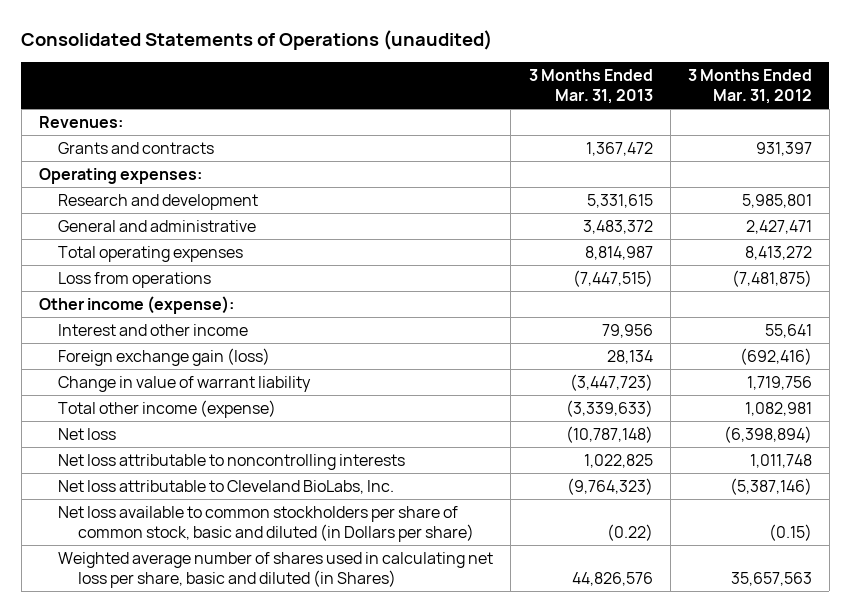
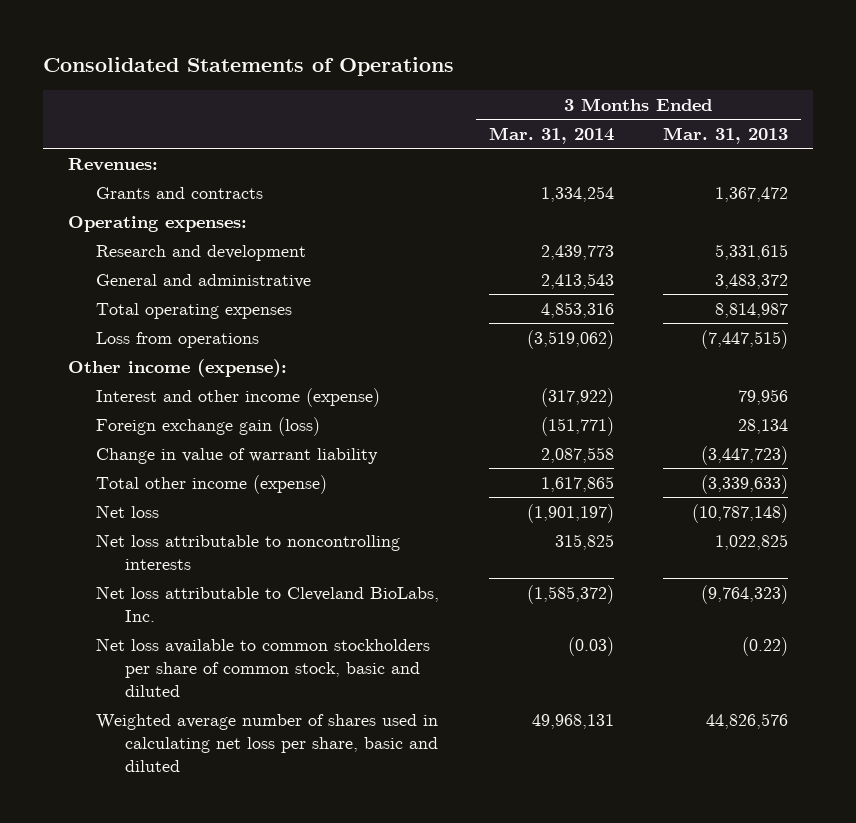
[21,30,493,51] Consolidated Statements of Operations (unaudited) -> [43,56,455,76] Consolidated Statements of Operations
[687,69,812,104] 3 Months Ended Mar. 31, 2012 -> none
none -> [488,126,614,144] Mar. 31, 2014
[58,324,249,337] Interest and other income -> [96,387,381,407] Interest and other income (expense)
[58,506,474,542] Net loss available to common stockholders per share of common stock, basic and diluted (in Dollars per share) -> [96,637,431,698] Net loss available to common stockholders per share of common stock, basic and diluted
[58,552,494,588] Weighted average number of shares used in calculating net loss per share, basic and diluted (in Shares) -> [96,713,439,773] Weighted average number of shares used in calculating net loss per share, basic and diluted

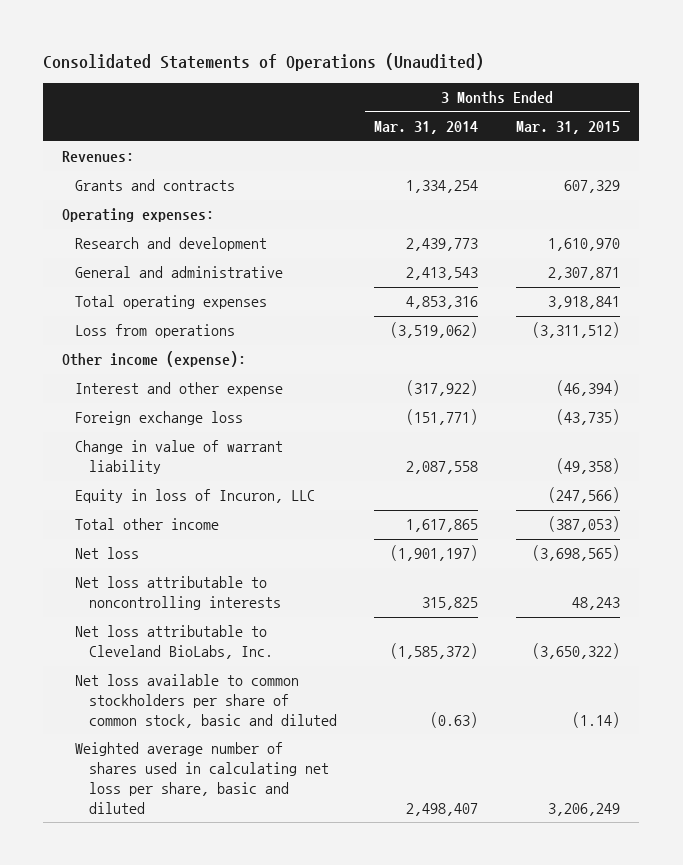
[43,56,455,76] Consolidated Statements of Operations -> [43,53,485,72] Consolidated Statements of Operations (Unaudited)
[663,126,789,144] Mar. 31, 2013 -> none
none -> [516,121,621,135] Mar. 31, 2015
[96,387,381,407] Interest and other income (expense) -> [75,382,284,397] Interest and other expense
[96,416,321,436] Foreign exchange gain (loss) -> [75,411,244,426] Foreign exchange loss
none -> [75,489,316,504] Equity in loss of Incuron, LLC
[96,474,328,494] Total other income (expense) -> [75,518,220,531] Total other income
[567,636,614,656] (0.03) -> [430,711,479,728] (0.63)
[531,713,614,729] 49,968,131 -> [406,802,479,816] 2,498,407

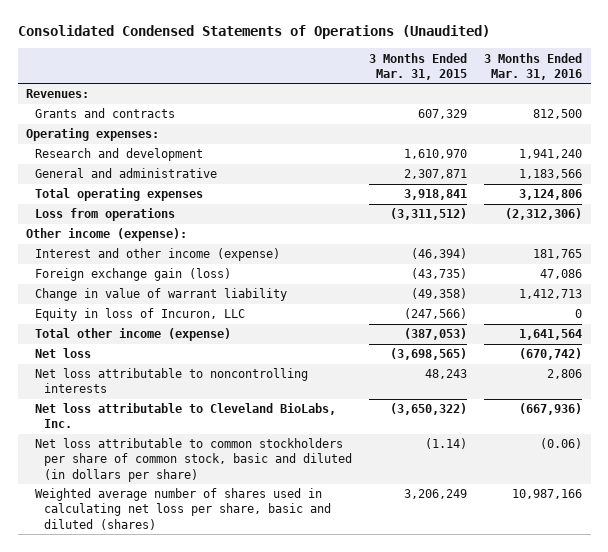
[43,53,485,72] Consolidated Statements of Operations (Unaudited) -> [17,25,490,40] Consolidated Condensed Statements of Operations (Unaudited)
[374,121,479,135] Mar. 31, 2014 -> none
none -> [484,52,583,80] 3 Months Ended Mar. 31, 2016
[75,382,284,397] Interest and other expense -> [35,248,281,262] Interest and other income (expense)
[75,411,244,426] Foreign exchange loss -> [35,268,232,282] Foreign exchange gain (loss)
[75,518,220,531] Total other income -> [35,328,232,342] Total other income (expense)
[75,674,337,728] Net loss available to common stockholders per share of common stock, basic and diluted -> [35,438,353,482] Net loss attributable to common stockholders per share of common stock, basic and diluted (in dollars per share)
[75,742,329,814] Weighted average number of shares used in calculating net loss per share, basic and diluted -> [35,488,332,530] Weighted average number of shares used in calculating net loss per share, basic and diluted (shares)

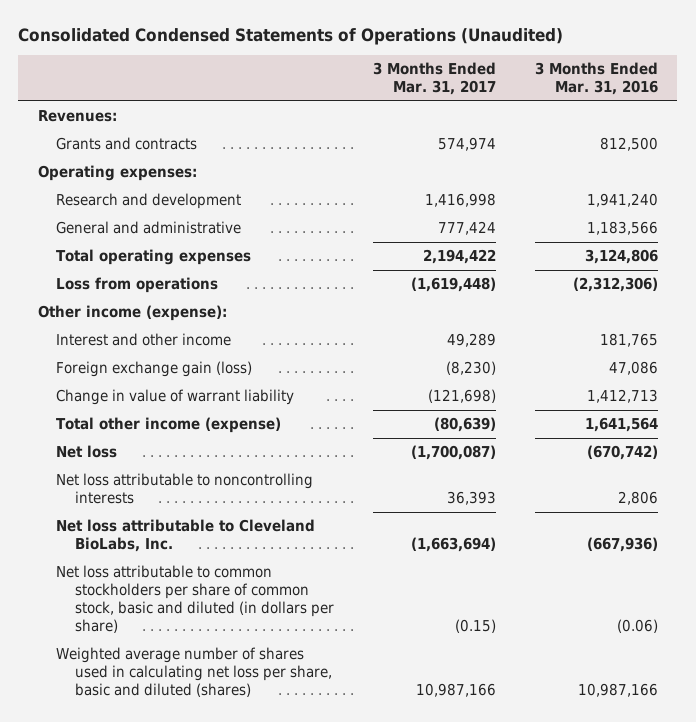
[369,52,468,80] 3 Months Ended Mar. 31, 2015 -> none
none -> [372,62,496,96] 3 Months Ended Mar. 31, 2017
[35,248,281,262] Interest and other income (expense) -> [56,333,232,347] Interest and other income
[35,308,246,322] Equity in loss of Incuron, LLC -> none

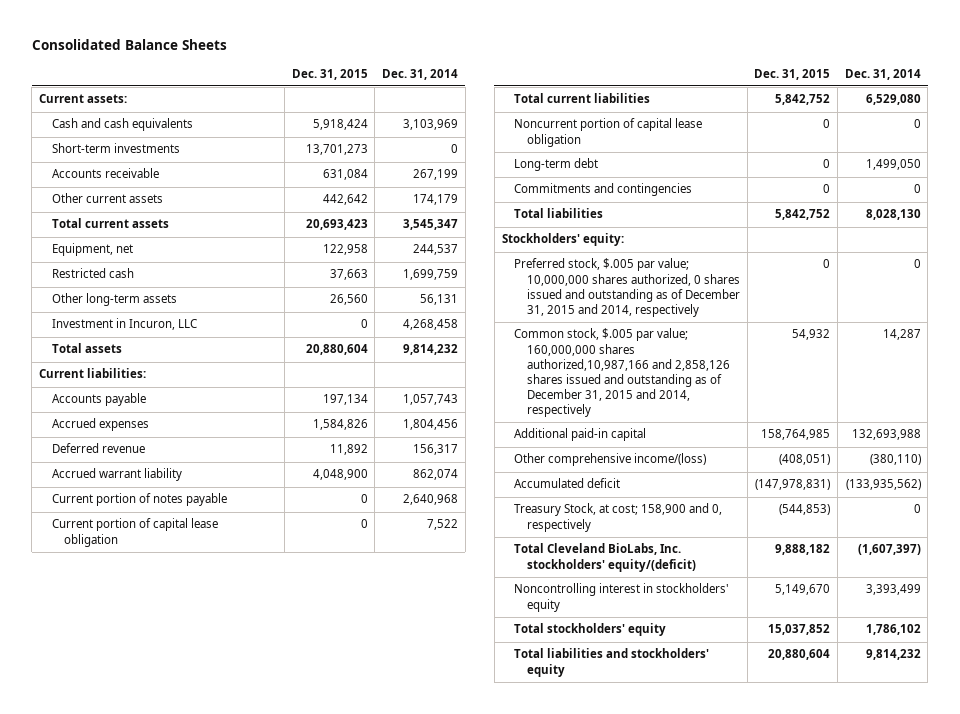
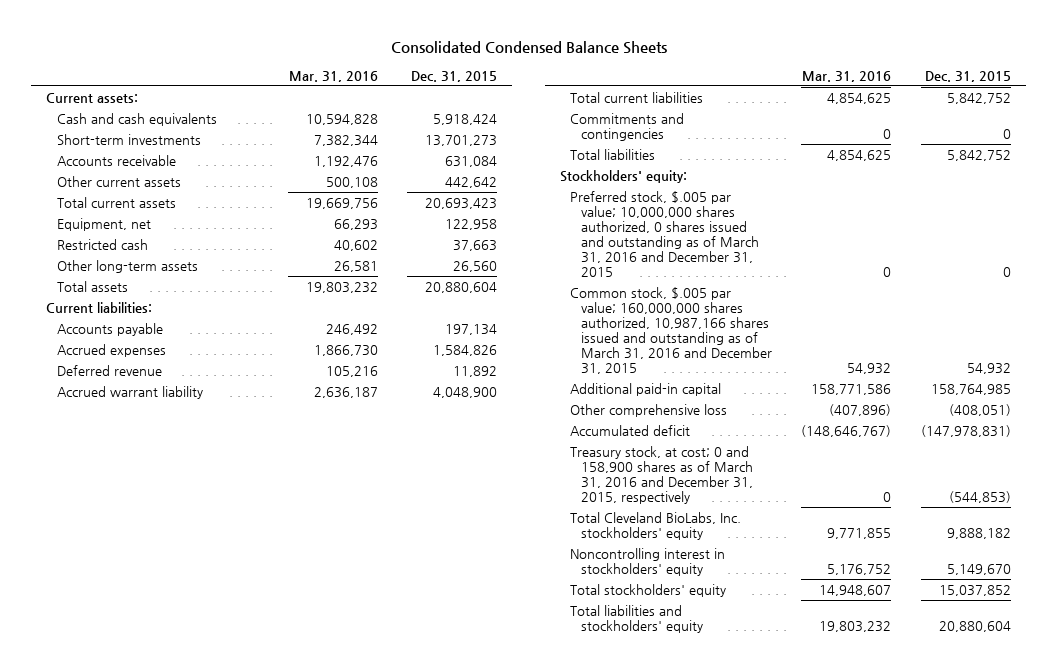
[31,38,227,50] Consolidated Balance Sheets -> [390,40,667,54] Consolidated Condensed Balance Sheets
[381,68,458,80] Dec. 31, 2014 -> none
none -> [288,70,378,82] Mar. 31, 2016
[51,318,197,331] Investment in Incuron, LLC -> none
[51,493,227,507] Current portion of notes payable -> none
[51,518,218,547] Current portion of capital lease obligation -> none
[514,118,703,147] Noncurrent portion of capital lease obligation -> none
[514,158,599,172] Long-term debt -> none
[514,258,741,318] Preferred stock, $.005 par value; 10,000,000 shares authorized, 0 shares issued and outstanding as of December 31, 2015 and 2014, respectively -> [570,191,759,278] Preferred stock, $.005 par value; 10,000,000 shares authorized, 0 shares issued and outstanding as of March 31, 2016 and December 31, 2015
[514,328,731,418] Common stock, $.005 par value; 160,000,000 shares authorized,10,987,166 and 2,858,126 shares issued and outstanding as of December 31, 2015 and 2014, respectively -> [570,287,772,375] Common stock, $.005 par value; 160,000,000 shares authorized, 10,987,166 shares issued and outstanding as of March 31, 2016 and December 31, 2015
[514,453,707,467] Other comprehensive income/(loss) -> [570,404,728,418] Other comprehensive loss
[514,503,723,532] Treasury Stock, at cost; 158,900 and 0, respectively -> [570,446,753,505] Treasury stock, at cost; 0 and 158,900 shares as of March 31, 2016 and December 31, 2015, respectively
[514,543,697,572] Total Cleveland BioLabs, Inc. stockholders' equity/(deficit) -> [570,512,742,541] Total Cleveland BioLabs, Inc. stockholders' equity

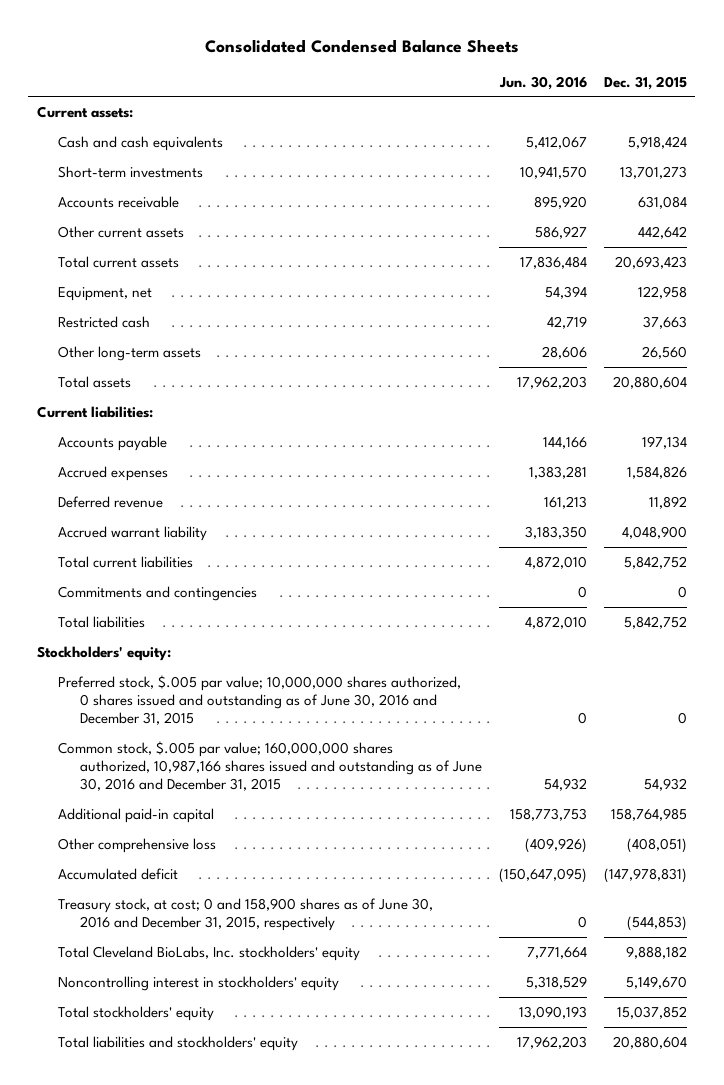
[288,70,378,82] Mar. 31, 2016 -> none
none -> [499,75,588,90] Jun. 30, 2016
[570,191,759,278] Preferred stock, $.005 par value; 10,000,000 shares authorized, 0 shares issued and outstanding as of March 31, 2016 and December 31, 2015 -> [58,674,462,725] Preferred stock, $.005 par value; 10,000,000 shares authorized, 0 shares issued and outstanding as of June 30, 2016 and December 31, 2015
[570,287,772,375] Common stock, $.005 par value; 160,000,000 shares authorized, 10,987,166 shares issued and outstanding as of March 31, 2016 and December 31, 2015 -> [58,740,483,791] Common stock, $.005 par value; 160,000,000 shares authorized, 10,987,166 shares issued and outstanding as of June 30, 2016 and December 31, 2015
[570,446,753,505] Treasury stock, at cost; 0 and 158,900 shares as of March 31, 2016 and December 31, 2015, respectively -> [58,897,434,931] Treasury stock, at cost; 0 and 158,900 shares as of June 30, 2016 and December 31, 2015, respectively

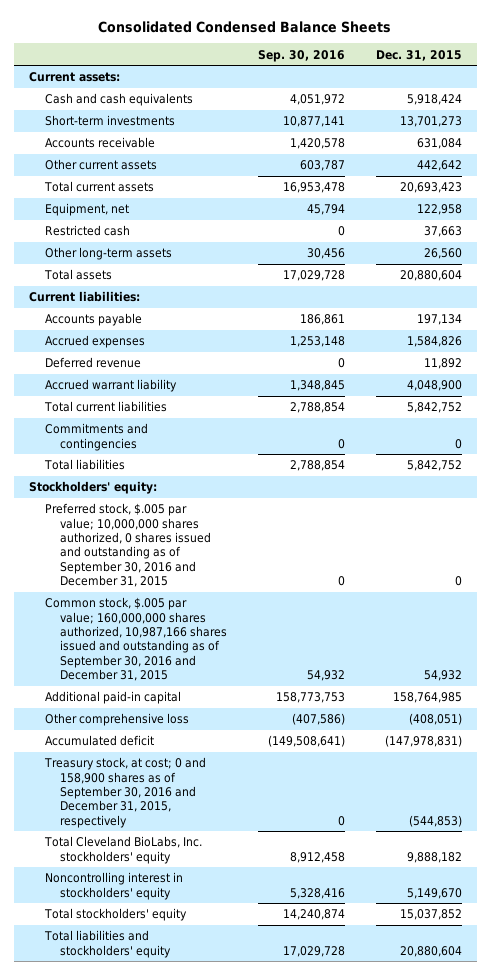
[499,75,588,90] Jun. 30, 2016 -> none
none -> [257,49,345,62] Sep. 30, 2016
[58,674,462,725] Preferred stock, $.005 par value; 10,000,000 shares authorized, 0 shares issued and outstanding as of June 30, 2016 and December 31, 2015 -> [44,503,212,588] Preferred stock, $.005 par value; 10,000,000 shares authorized, 0 shares issued and outstanding as of September 30, 2016 and December 31, 2015
[58,740,483,791] Common stock, $.005 par value; 160,000,000 shares authorized, 10,987,166 shares issued and outstanding as of June 30, 2016 and December 31, 2015 -> [44,597,228,682] Common stock, $.005 par value; 160,000,000 shares authorized, 10,987,166 shares issued and outstanding as of September 30, 2016 and December 31, 2015
[58,897,434,931] Treasury stock, at cost; 0 and 158,900 shares as of June 30, 2016 and December 31, 2015, respectively -> [43,757,206,828] Treasury stock, at cost; 0 and 158,900 shares as of September 30, 2016 and December 31, 2015, respectively

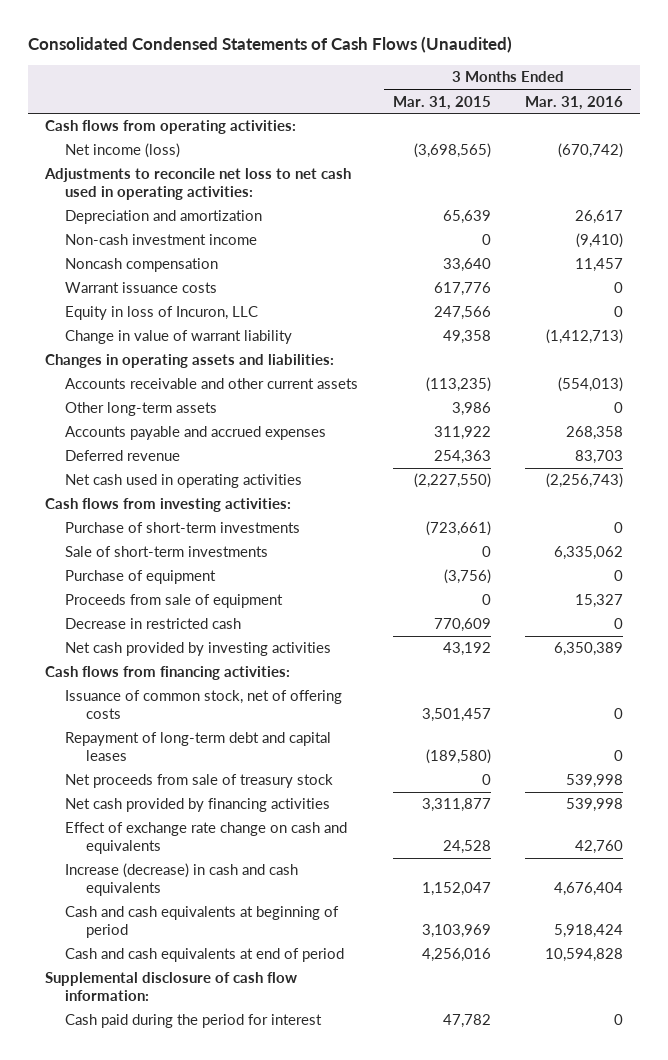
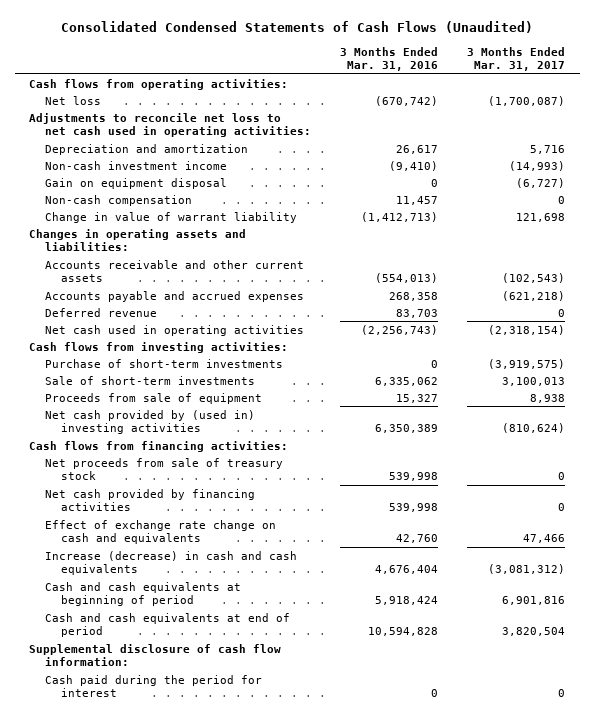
[392,95,491,110] Mar. 31, 2015 -> none
none -> [467,47,566,72] 3 Months Ended Mar. 31, 2017
[65,143,181,159] Net income (loss) -> [45,95,102,105] Net loss
[65,282,218,294] Warrant issuance costs -> none
[65,306,259,321] Equity in loss of Incuron, LLC -> none
none -> [45,177,228,189] Gain on equipment disposal
[65,258,219,273] Noncash compensation -> [45,194,193,206] Non-cash compensation
[65,402,218,417] Other long-term assets -> none
[65,570,217,585] Purchase of equipment -> none
[65,618,242,630] Decrease in restricted cash -> none
[65,642,332,657] Net cash provided by investing activities -> [45,409,256,434] Net cash provided by (used in) investing activities
[65,690,343,719] Issuance of common stock, net of offering costs -> none
[65,732,332,761] Repayment of long-term debt and capital leases -> none

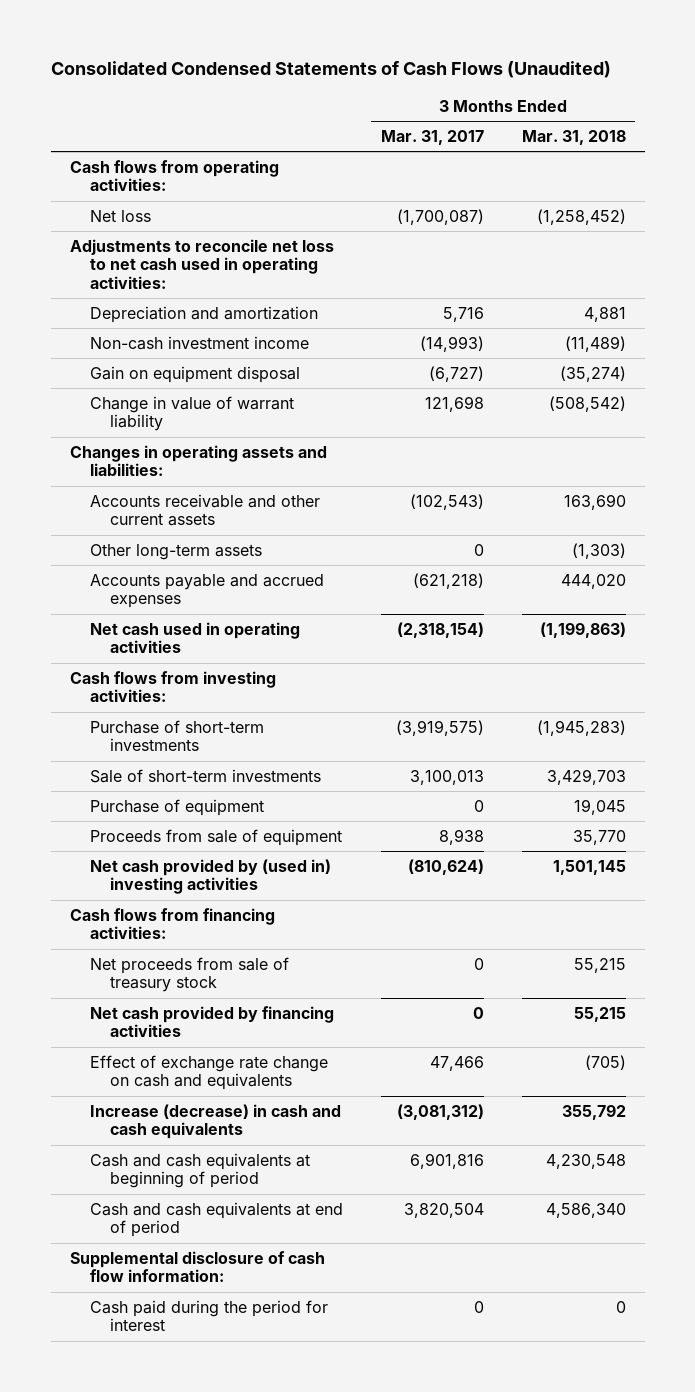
[340,47,439,72] 3 Months Ended Mar. 31, 2016 -> none
none -> [521,129,626,145] Mar. 31, 2018
[45,194,193,206] Non-cash compensation -> none
none -> [89,543,262,560] Other long-term assets
[45,307,158,317] Deferred revenue -> none
none -> [89,798,264,816] Purchase of equipment

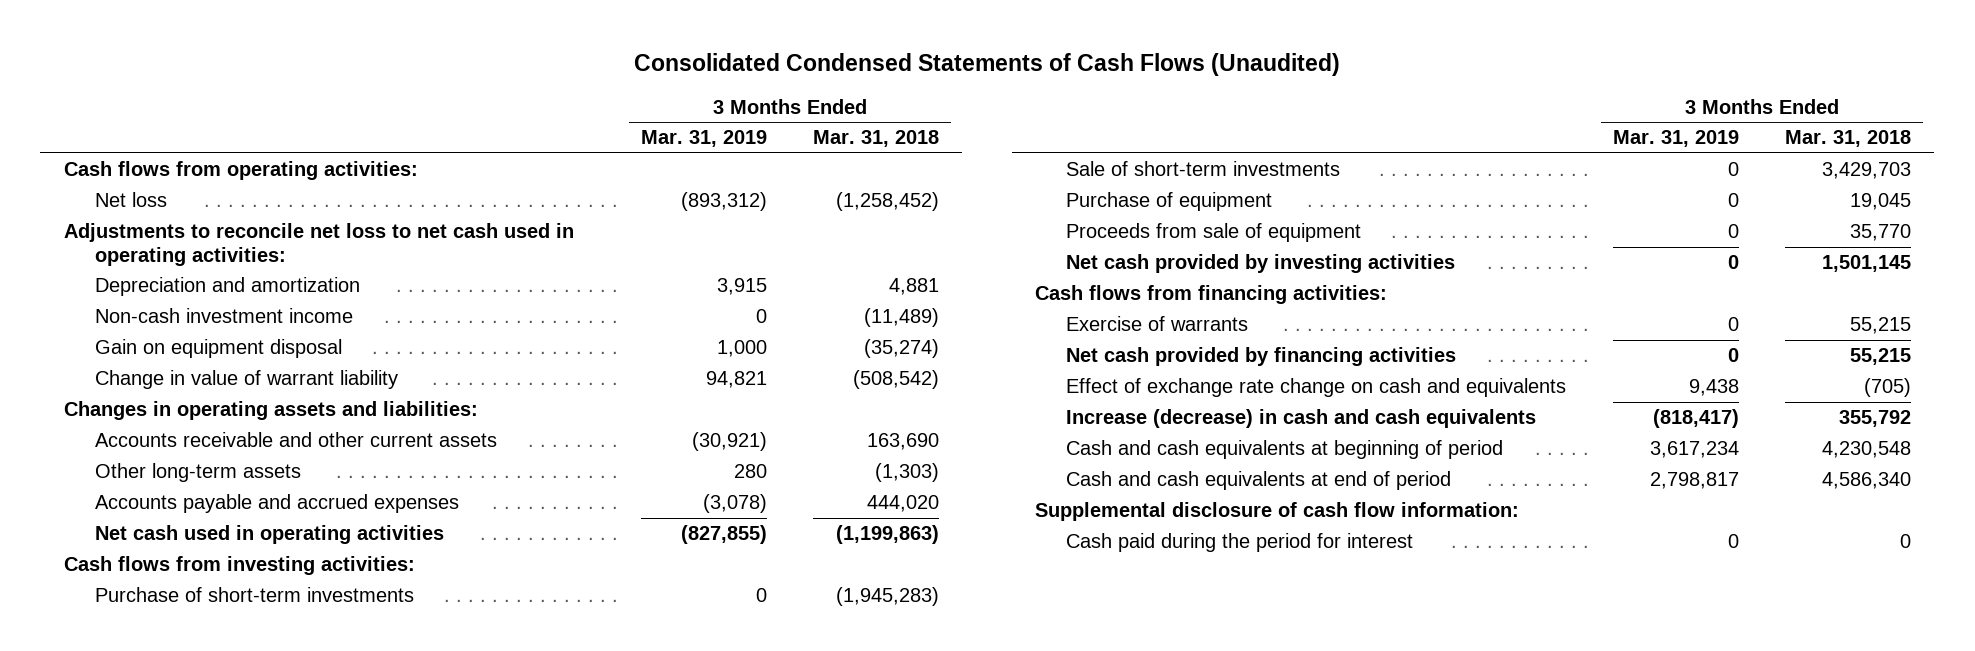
[380,129,484,145] Mar. 31, 2017 -> none
none -> [640,130,767,148] Mar. 31, 2019
[89,858,331,895] Net cash provided by (used in) investing activities -> [1066,254,1456,274] Net cash provided by investing activities
[89,956,289,993] Net proceeds from sale of treasury stock -> [1066,316,1249,332] Exercise of warrants

